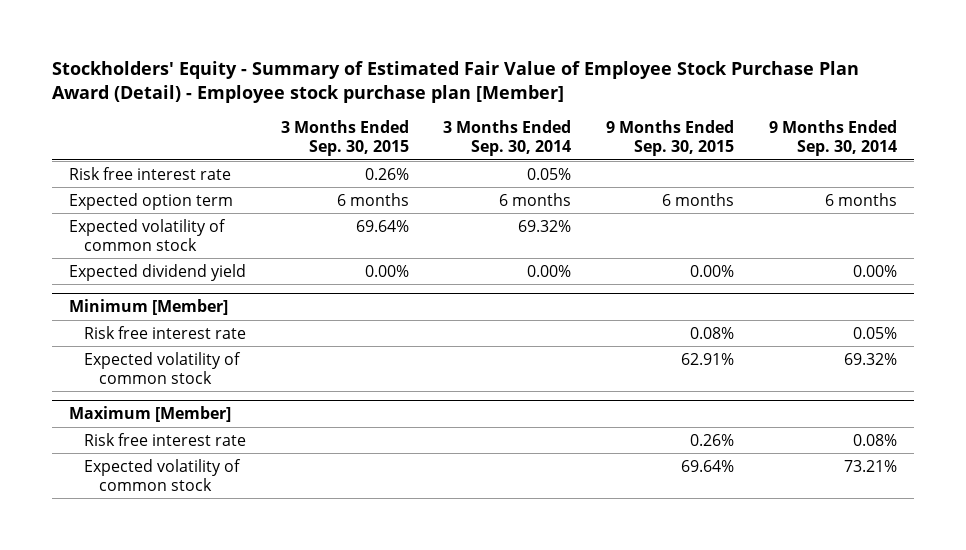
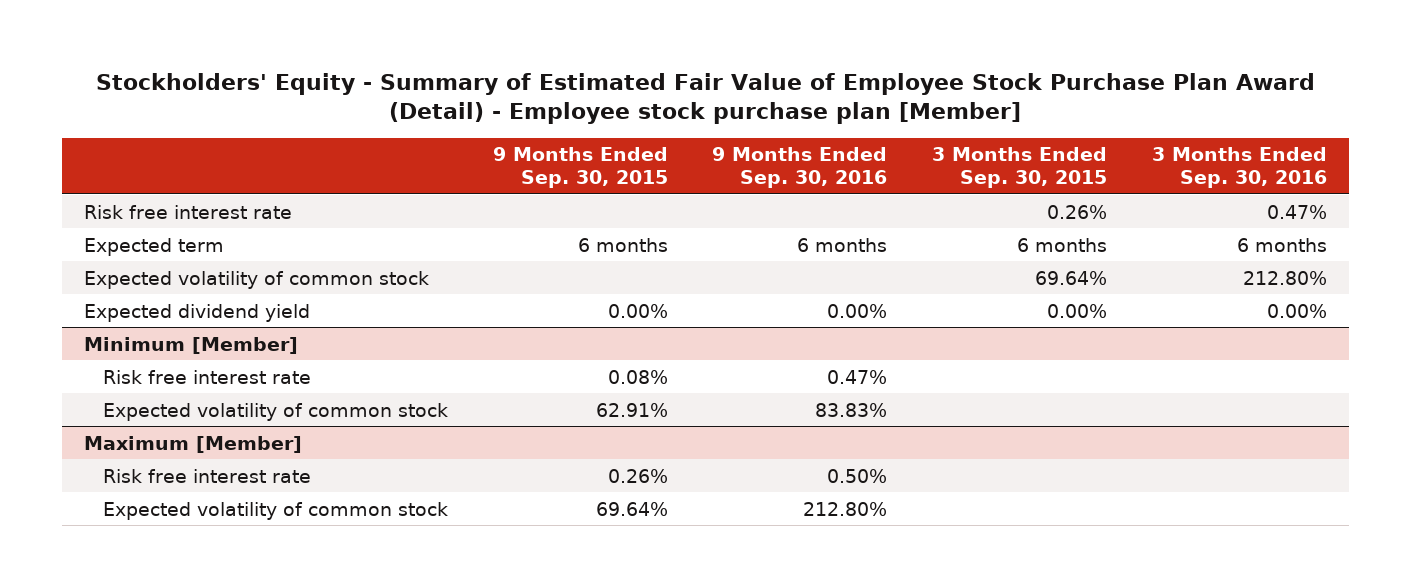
[443,119,572,156] 3 Months Ended Sep. 30, 2014 -> none
[768,119,897,156] 9 Months Ended Sep. 30, 2014 -> none
none -> [712,147,888,188] 9 Months Ended Sep. 30, 2016
none -> [1151,147,1327,188] 3 Months Ended Sep. 30, 2016
[68,192,233,210] Expected option term -> [83,237,224,256] Expected term

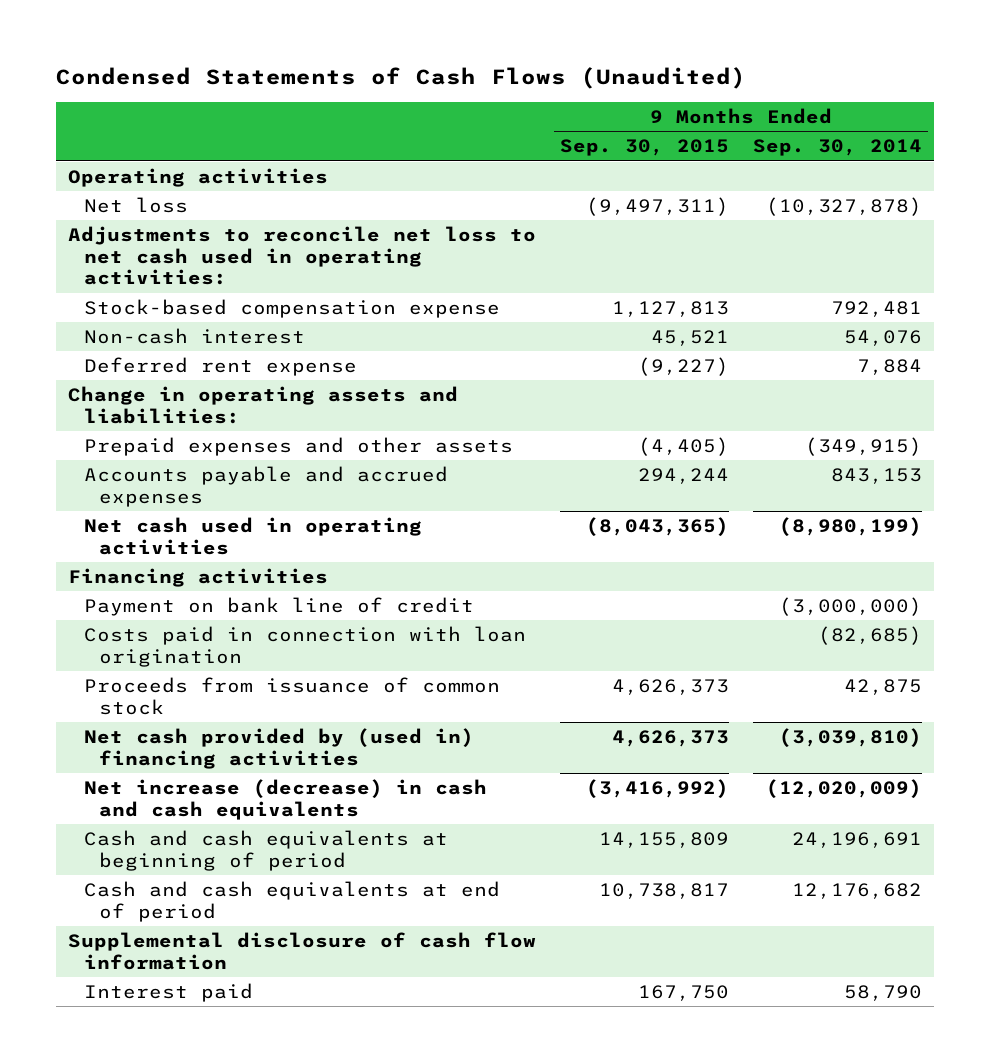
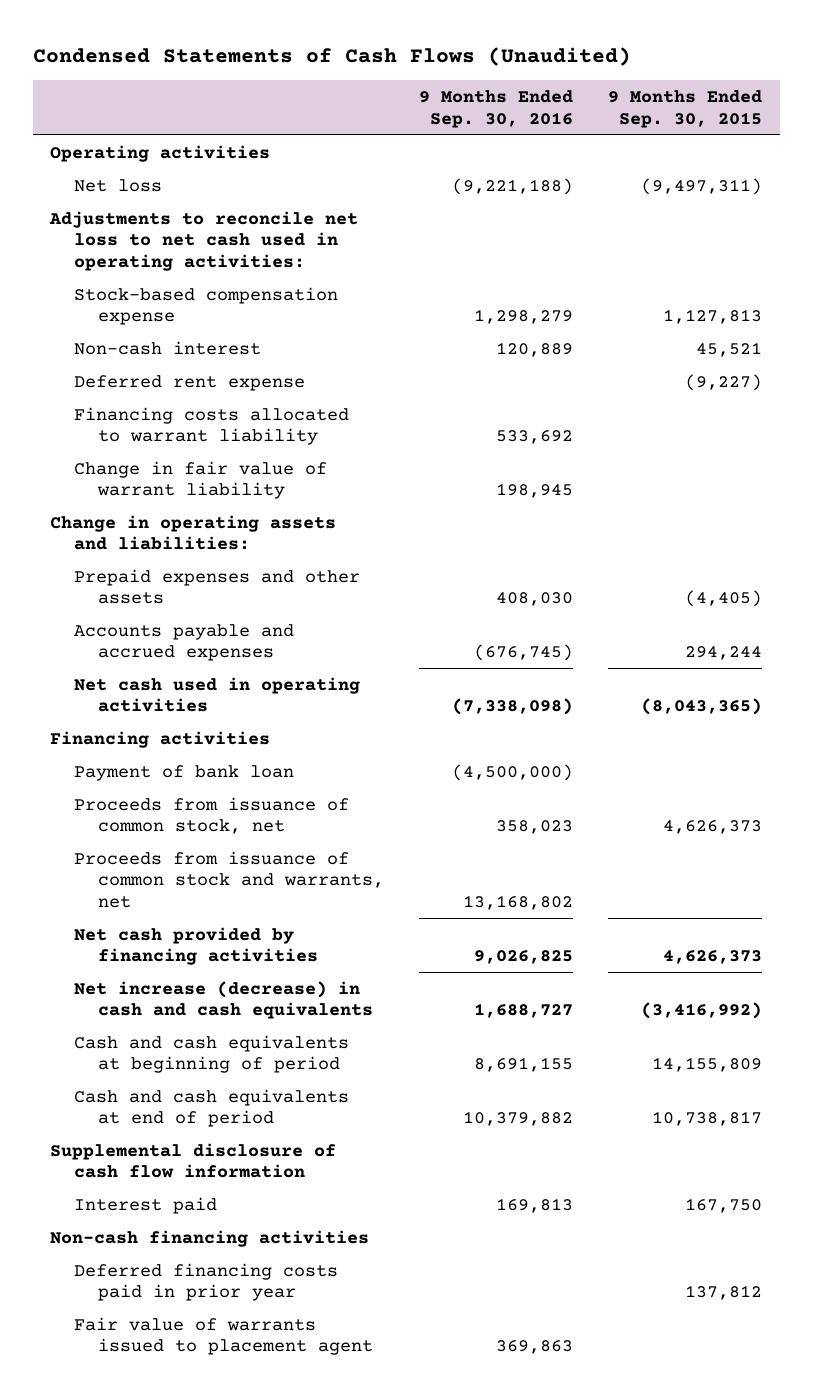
[752,139,922,157] Sep. 30, 2014 -> none
none -> [419,90,574,128] 9 Months Ended Sep. 30, 2016
none -> [74,406,350,446] Financing costs allocated to warrant liability
none -> [74,460,328,500] Change in fair value of warrant liability
[83,625,526,667] Costs paid in connection with loan origination -> none
[83,596,474,616] Payment on bank line of credit -> [74,764,295,781] Payment of bank loan
[83,676,500,715] Proceeds from issuance of common stock -> [74,796,350,835] Proceeds from issuance of common stock, net
none -> [74,850,384,909] Proceeds from issuance of common stock and warrants, net
[83,727,474,769] Net cash provided by (used in) financing activities -> [74,926,318,966] Net cash provided by financing activities
none -> [50,1229,370,1247] Non-cash financing activities
none -> [74,1262,339,1302] Deferred financing costs paid in prior year
none -> [74,1316,373,1356] Fair value of warrants issued to placement agent

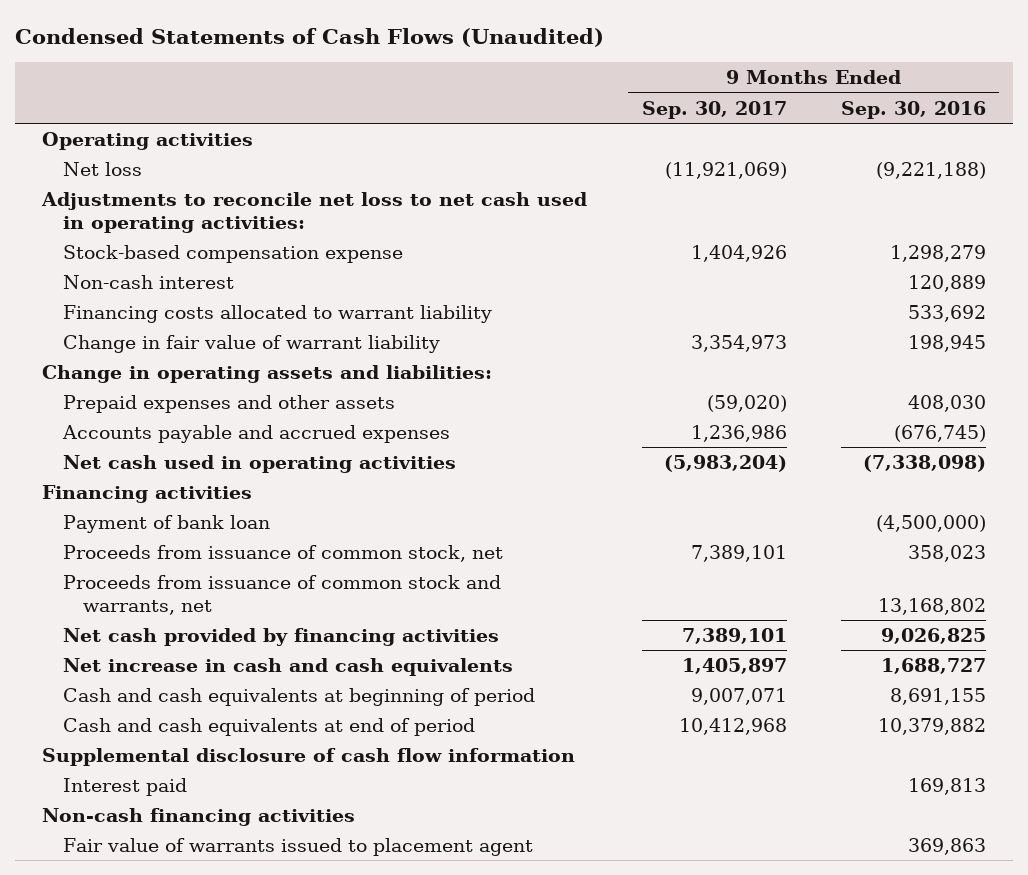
[608,90,763,128] 9 Months Ended Sep. 30, 2015 -> none
none -> [641,100,787,119] Sep. 30, 2017
[74,374,306,391] Deferred rent expense -> none
[74,980,373,1020] Net increase (decrease) in cash and cash equivalents -> [62,657,513,676] Net increase in cash and cash equivalents
[74,1262,339,1302] Deferred financing costs paid in prior year -> none

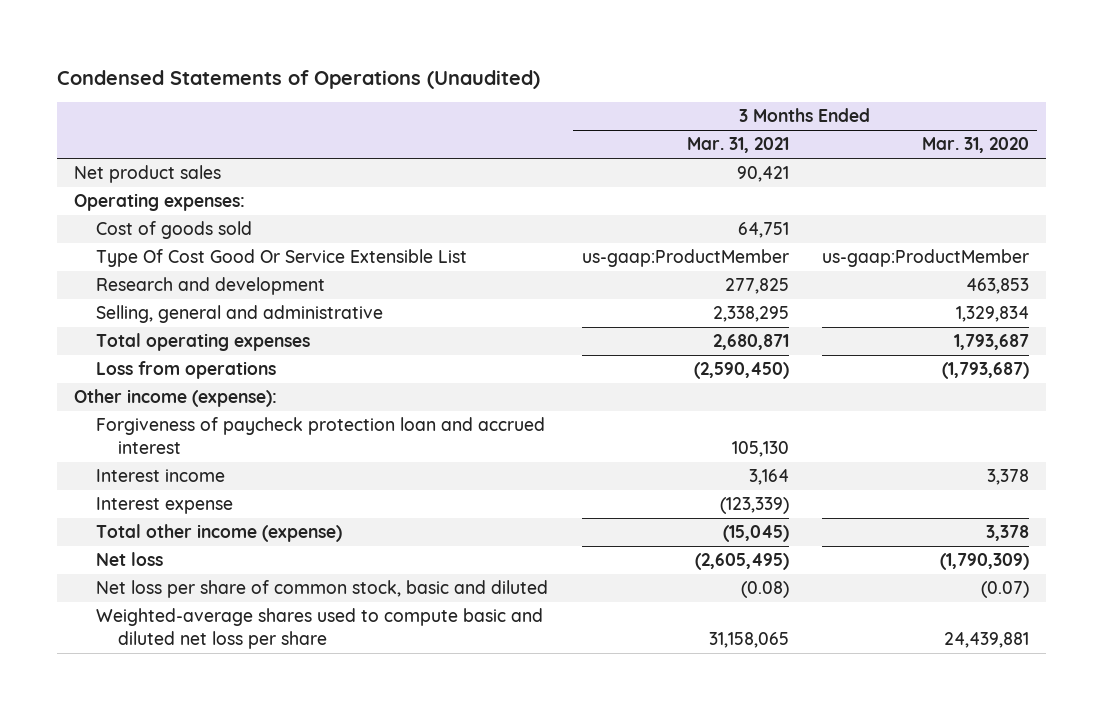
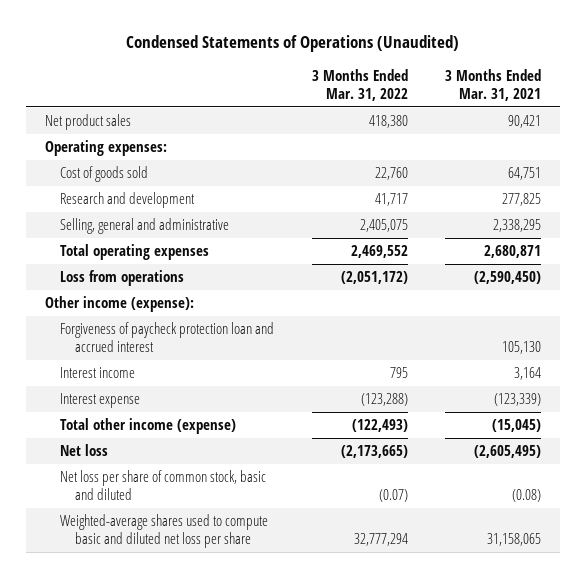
[922,137,1030,154] Mar. 31, 2020 -> none
none -> [311,69,408,101] 3 Months Ended Mar. 31, 2022
[96,249,468,268] Type Of Cost Good Or Service Extensible List -> none

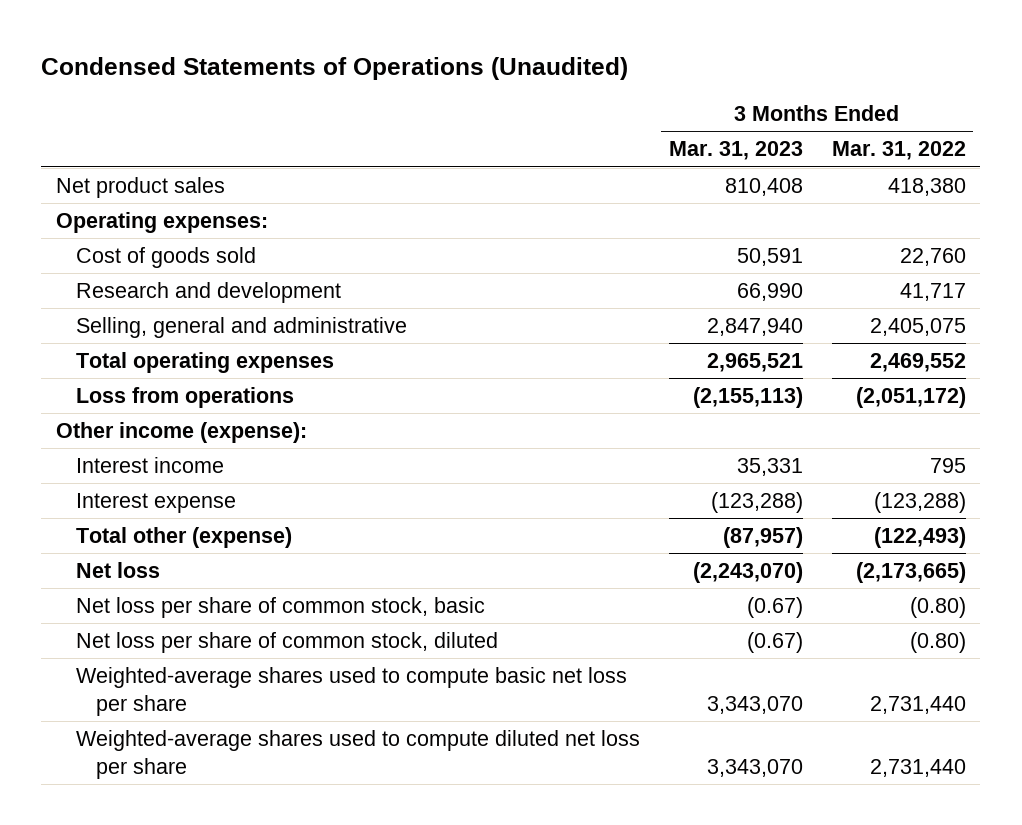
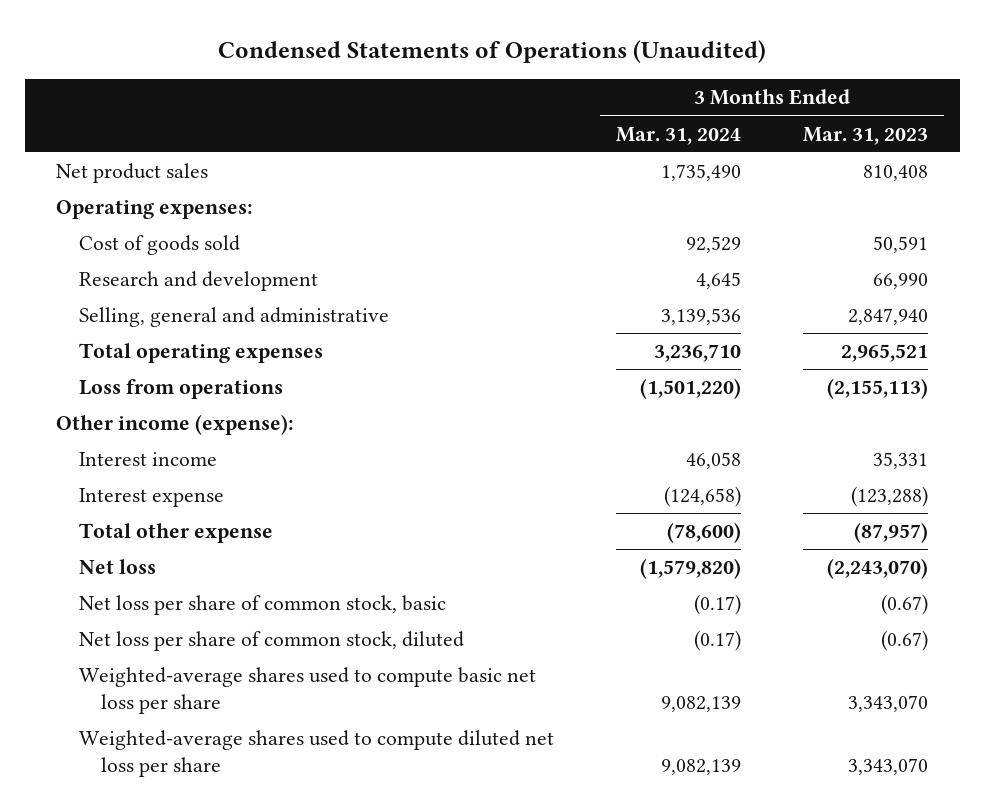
[831,141,966,161] Mar. 31, 2022 -> none
none -> [615,126,741,145] Mar. 31, 2024
[75,527,292,549] Total other (expense) -> [78,523,273,544] Total other expense

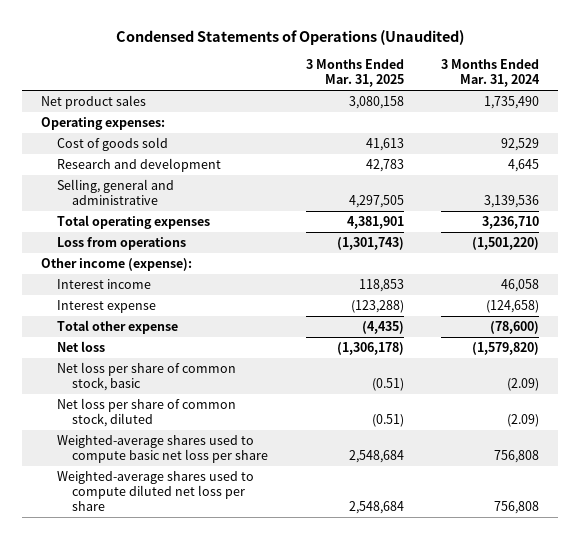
[803,126,929,145] Mar. 31, 2023 -> none
none -> [305,59,404,88] 3 Months Ended Mar. 31, 2025
[693,594,741,616] (0.17) -> [507,378,540,392] (2.09)
[693,630,741,652] (0.17) -> [507,414,540,428] (2.09)
[660,696,741,713] 9,082,139 -> [494,450,540,464] 756,808
[660,759,741,776] 9,082,139 -> [494,500,540,514] 756,808

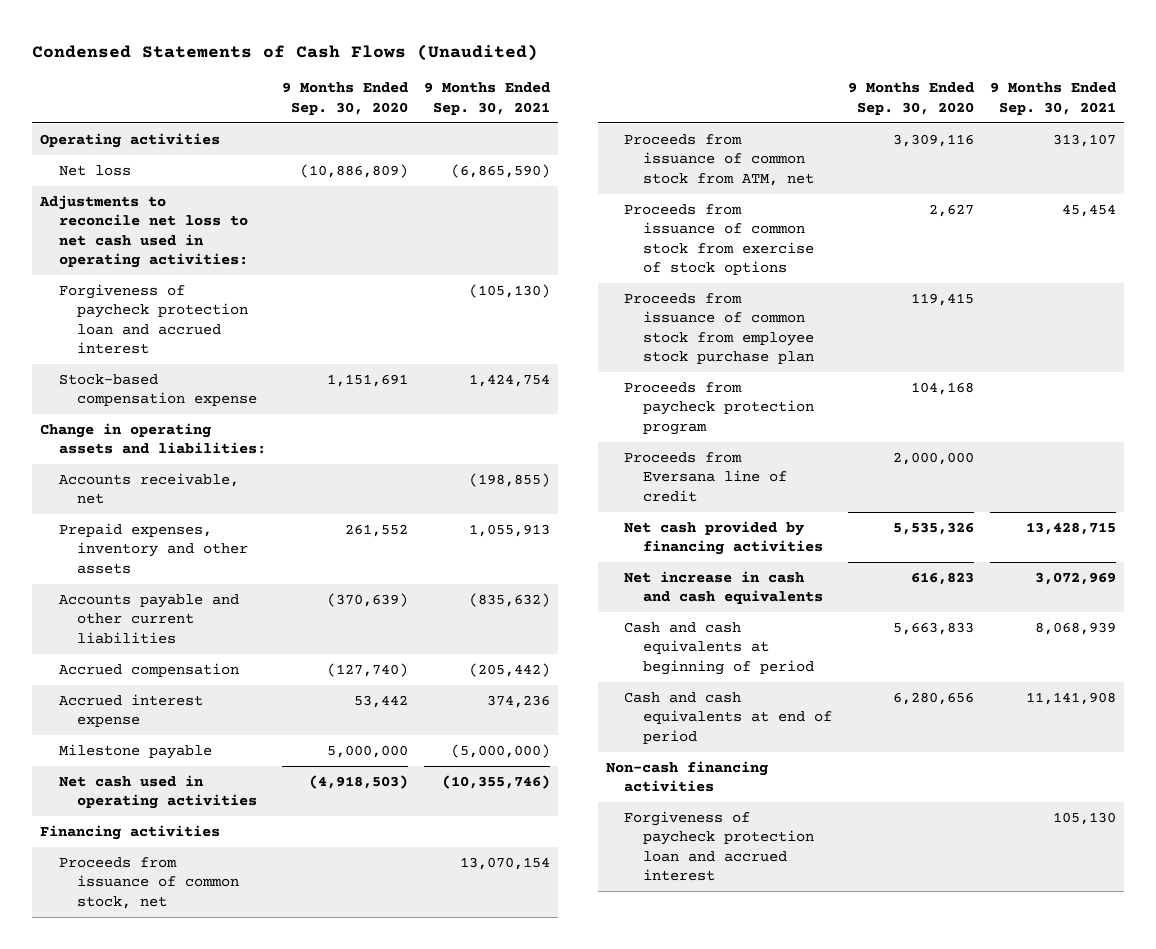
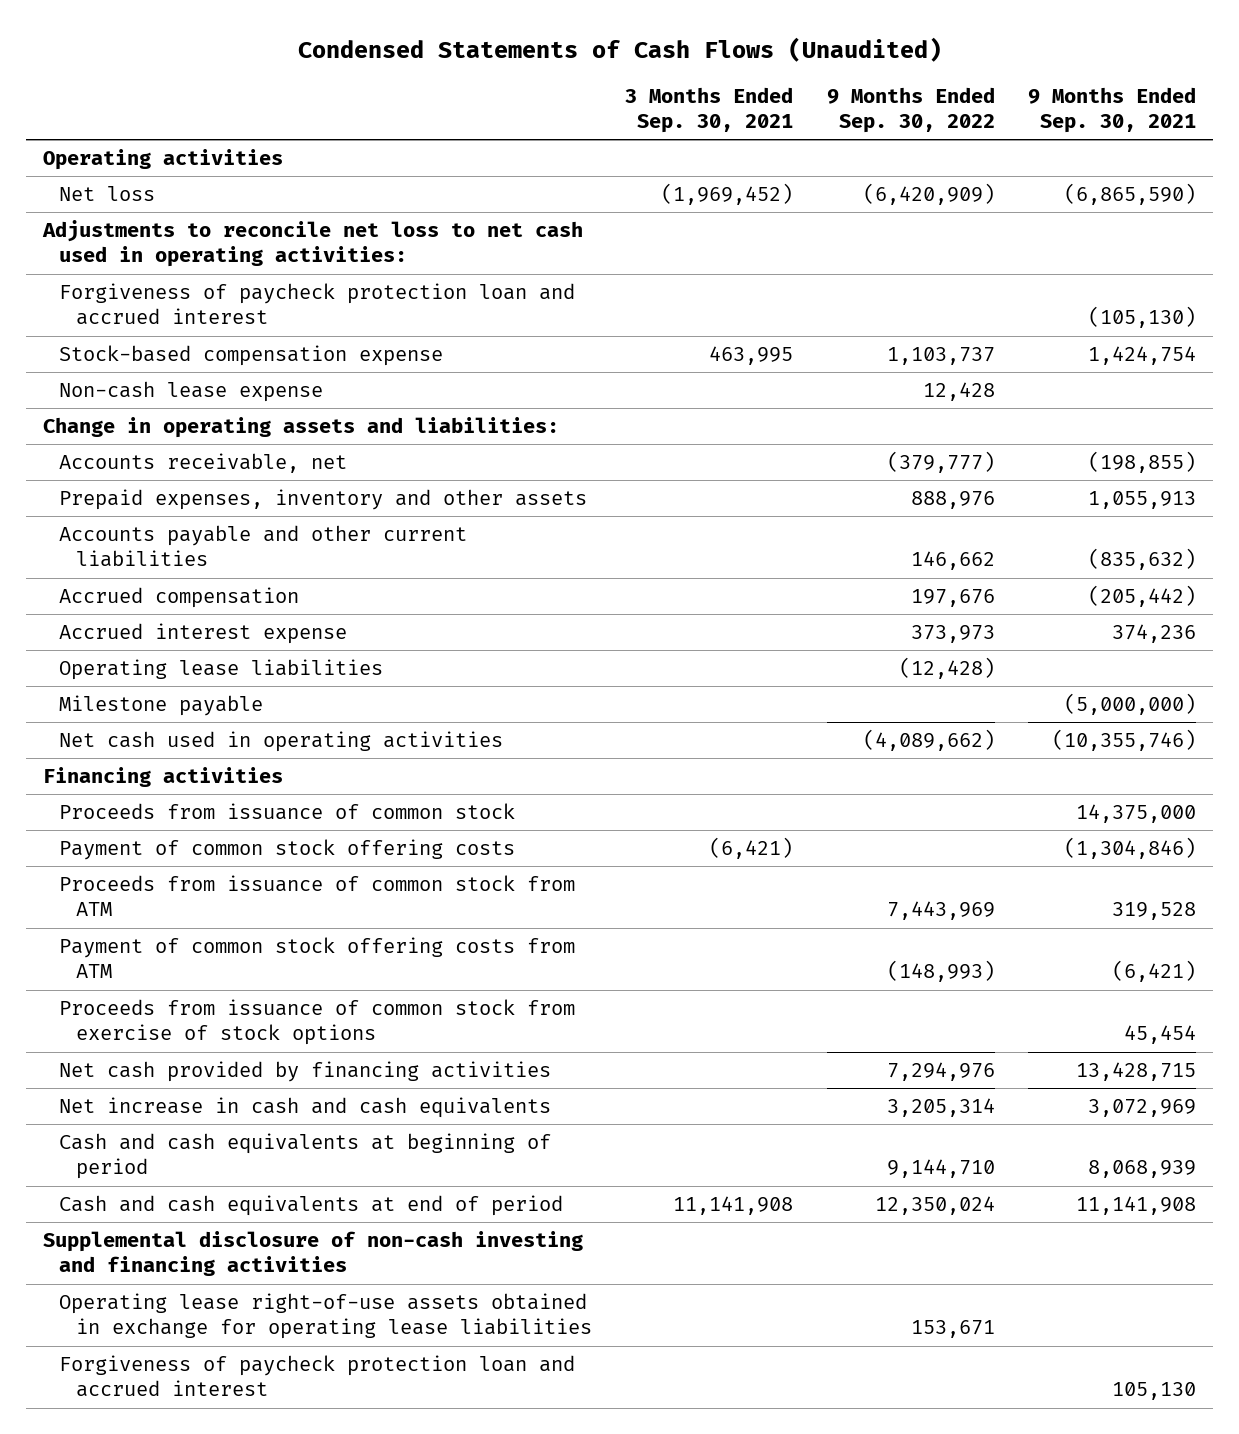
[282,82,409,115] 9 Months Ended Sep. 30, 2020 -> none
none -> [625,86,794,134] 3 Months Ended Sep. 30, 2021
none -> [826,86,995,134] 9 Months Ended Sep. 30, 2022
none -> [59,381,324,403] Non-cash lease expense
none -> [59,659,384,681] Operating lease liabilities
[58,856,240,909] Proceeds from issuance of common stock, net -> [59,803,516,821] Proceeds from issuance of common stock
[460,856,551,870] 13,070,154 -> [1076,804,1197,824] 14,375,000
none -> [59,839,516,861] Payment of common stock offering costs
[624,133,814,186] Proceeds from issuance of common stock from ATM, net -> [59,875,576,917] Proceeds from issuance of common stock from ATM
[1052,133,1116,147] 313,107 -> [1112,902,1197,921] 319,528
none -> [59,937,576,979] Payment of common stock offering costs from ATM
[624,292,814,365] Proceeds from issuance of common stock from employee stock purchase plan -> none
[624,381,814,435] Proceeds from paycheck protection program -> none
[624,451,787,502] Proceeds from Eversana line of credit -> none
[605,760,768,793] Non-cash financing activities -> [43,1231,584,1277] Supplemental disclosure of non-cash investing and financing activities
none -> [59,1293,592,1340] Operating lease right-of-use assets obtained in exchange for operating lease liabilities

